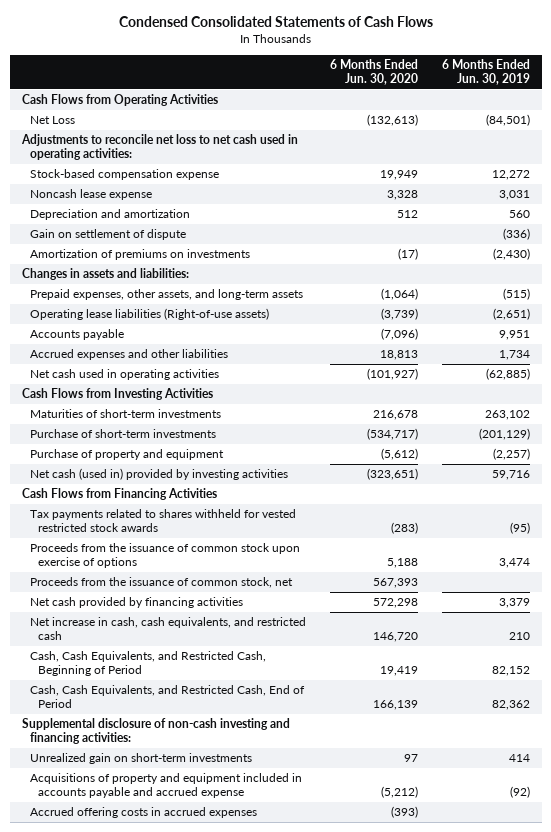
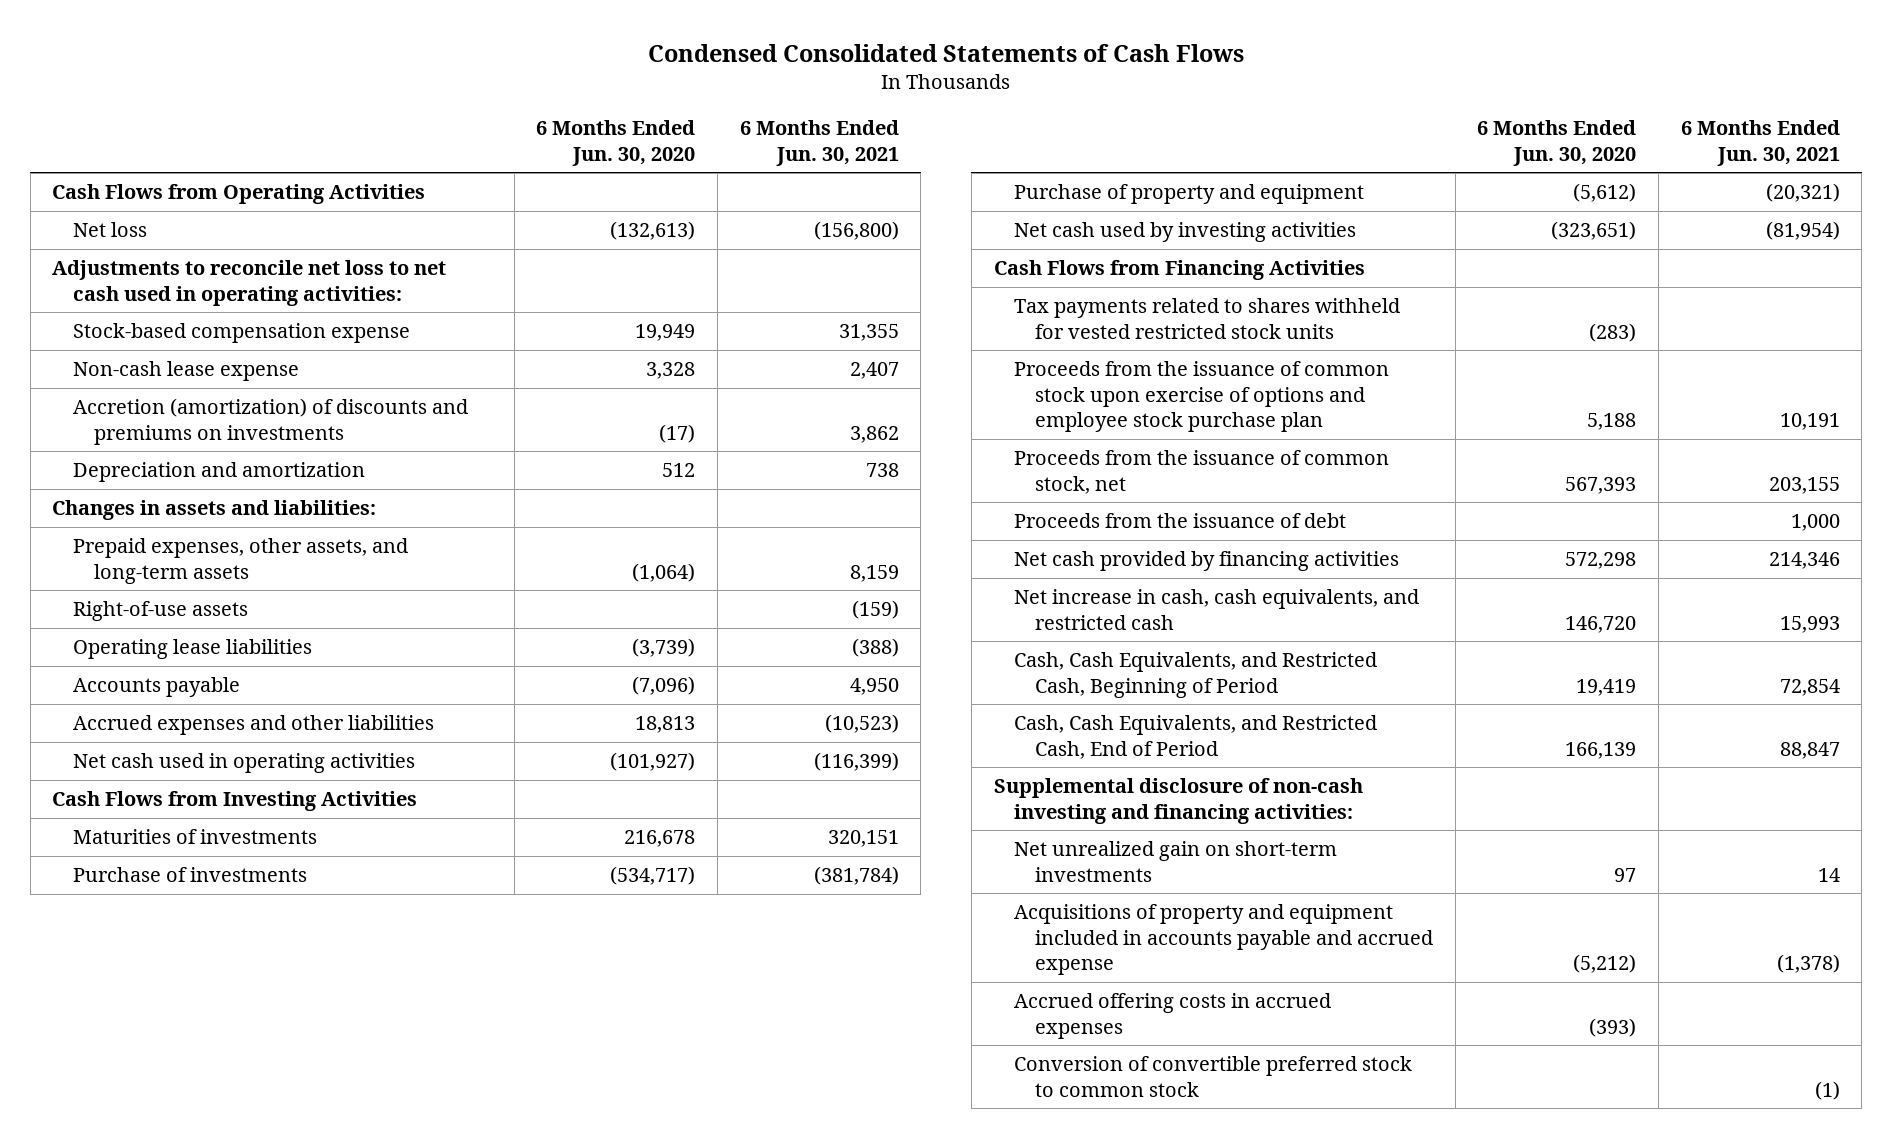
[441,58,530,85] 6 Months Ended Jun. 30, 2019 -> none
none -> [739,120,899,166] 6 Months Ended Jun. 30, 2021
[29,116,75,125] Net Loss -> [73,222,148,238] Net loss
[29,189,152,201] Noncash lease expense -> [73,361,300,382] Non-cash lease expense
none -> [73,398,469,445] Accretion (amortization) of discounts and premiums on investments
[29,229,186,241] Gain on settlement of dispute -> none
[29,249,250,261] Amortization of premiums on investments -> none
none -> [73,601,249,622] Right-of-use assets
[29,308,269,321] Operating lease liabilities (Right-of-use assets) -> [73,639,313,660] Operating lease liabilities
[29,409,221,419] Maturities of short-term investments -> [73,829,318,845] Maturities of investments
[29,429,216,439] Purchase of short-term investments -> [73,867,308,883] Purchase of investments
[29,468,288,481] Net cash (used in) provided by investing activities -> [1014,222,1357,243] Net cash used by investing activities
[29,509,296,533] Tax payments related to shares withheld for vested restricted stock awards -> [1014,298,1401,339] Tax payments related to shares withheld for vested restricted stock units
[29,543,300,569] Proceeds from the issuance of common stock upon exercise of options -> [1014,361,1390,433] Proceeds from the issuance of common stock upon exercise of options and employee stock purchase plan
none -> [1014,513,1347,529] Proceeds from the issuance of debt
[29,753,252,765] Unrealized gain on short-term investments -> [1014,841,1338,882] Net unrealized gain on short-term investments
none -> [1014,1056,1413,1097] Conversion of convertible preferred stock to common stock

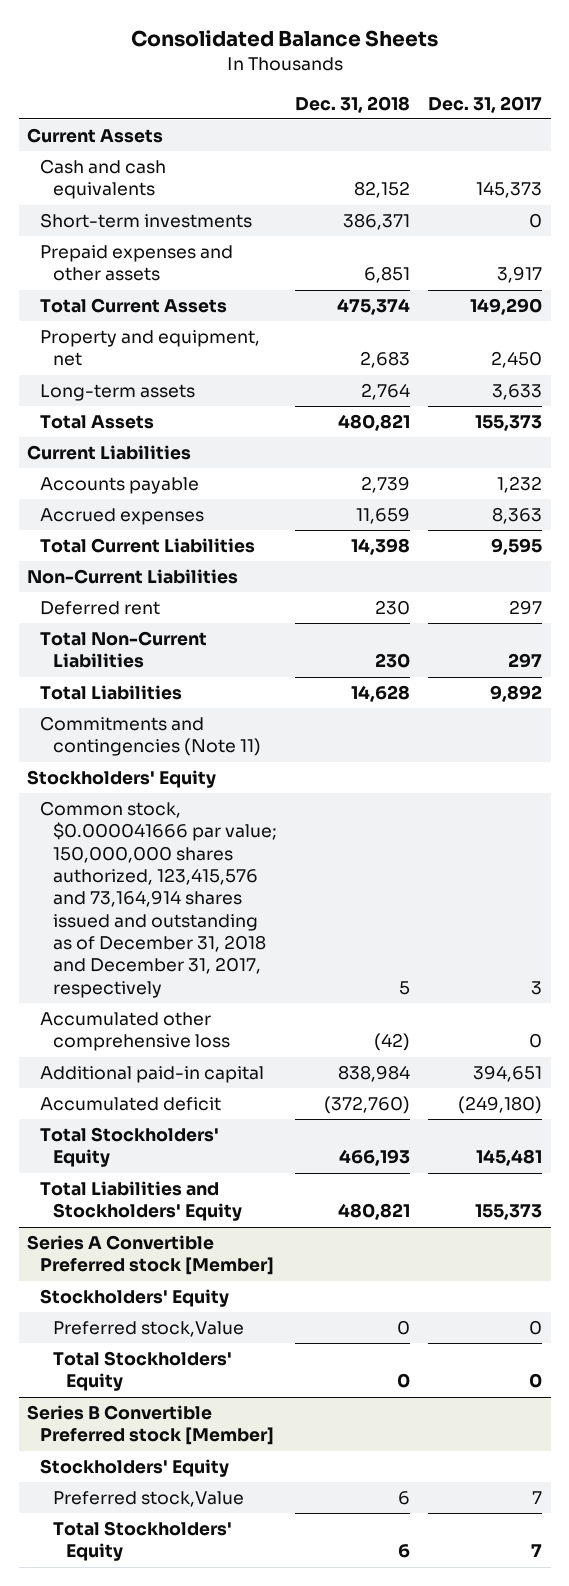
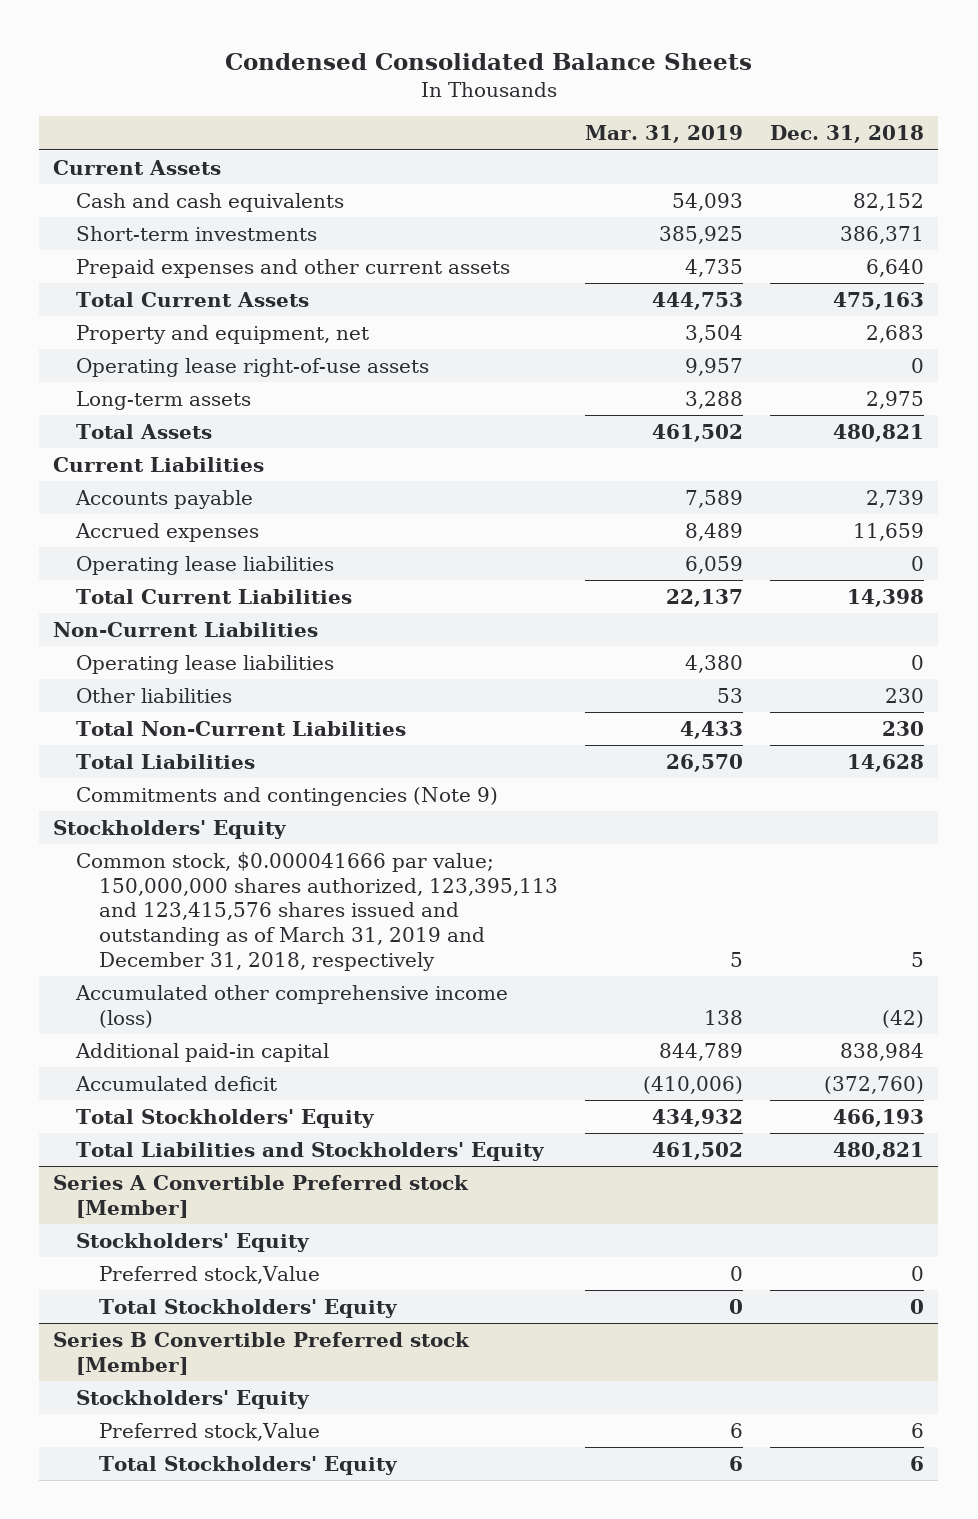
[130,30,438,48] Consolidated Balance Sheets -> [224,53,752,71] Condensed Consolidated Balance Sheets
[427,95,542,113] Dec. 31, 2017 -> none
none -> [585,125,744,144] Mar. 31, 2019
[40,245,234,282] Prepaid expenses and other assets -> [75,258,510,278] Prepaid expenses and other current assets
[364,266,411,284] 6,851 -> [866,258,925,277] 6,640
[337,298,411,316] 475,374 -> [833,291,925,310] 475,163
none -> [75,357,429,377] Operating lease right-of-use assets
[361,383,411,401] 2,764 -> [866,390,925,409] 2,975
none -> [75,555,334,575] Operating lease liabilities
[40,601,161,616] Deferred rent -> none
none -> [75,654,334,674] Operating lease liabilities
none -> [75,687,232,703] Other liabilities
[40,716,262,757] Commitments and contingencies (Note 11) -> [75,786,498,806] Commitments and contingencies (Note 9)
[40,801,278,998] Common stock, $0.000041666 par value; 150,000,000 shares authorized, 123,415,576 and 73,164,914 shares issued and outstanding as of December 31, 2018 and December 31, 2017, respectively -> [75,851,558,971] Common stock, $0.000041666 par value; 150,000,000 shares authorized, 123,395,113 and 123,415,576 shares issued and outstanding as of March 31, 2019 and December 31, 2018, respectively
[40,1012,231,1052] Accumulated other comprehensive loss -> [74,984,508,1028] Accumulated other comprehensive income (loss)

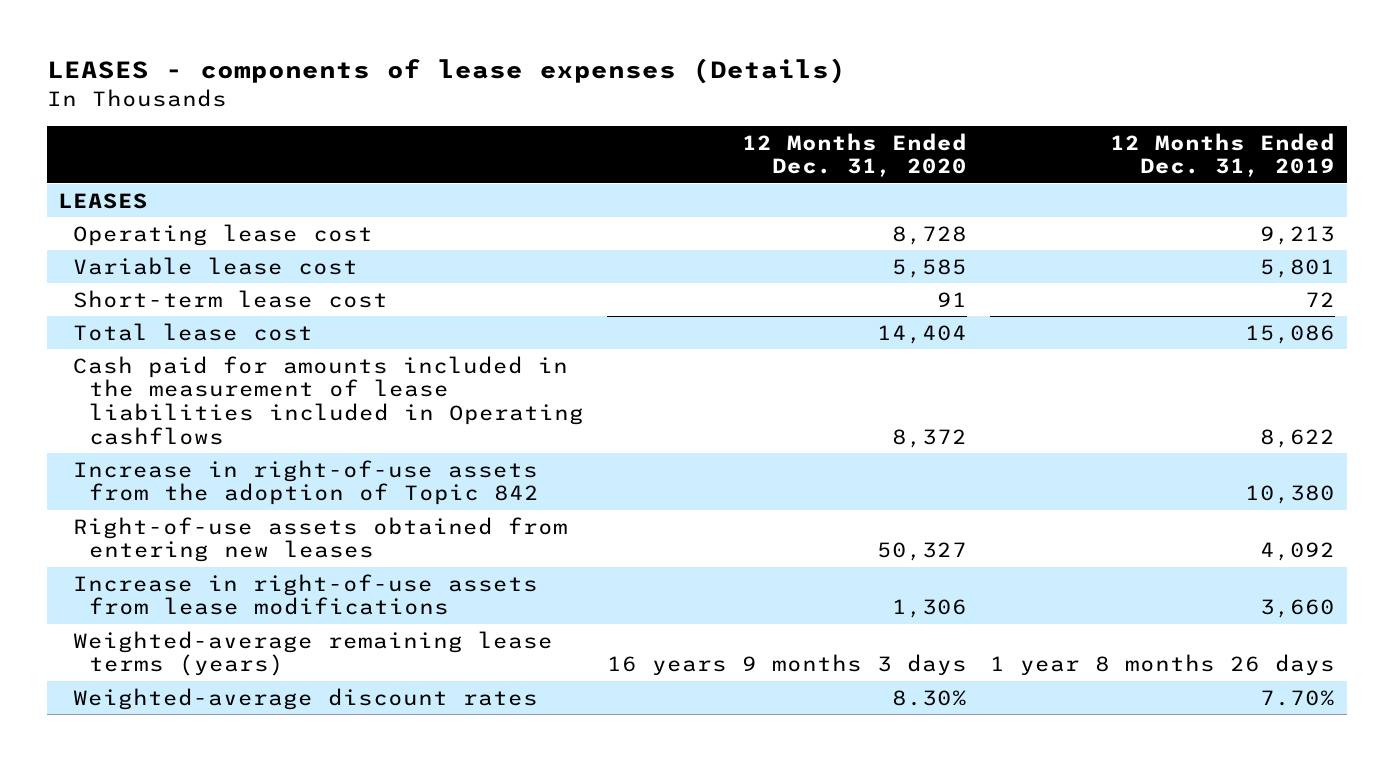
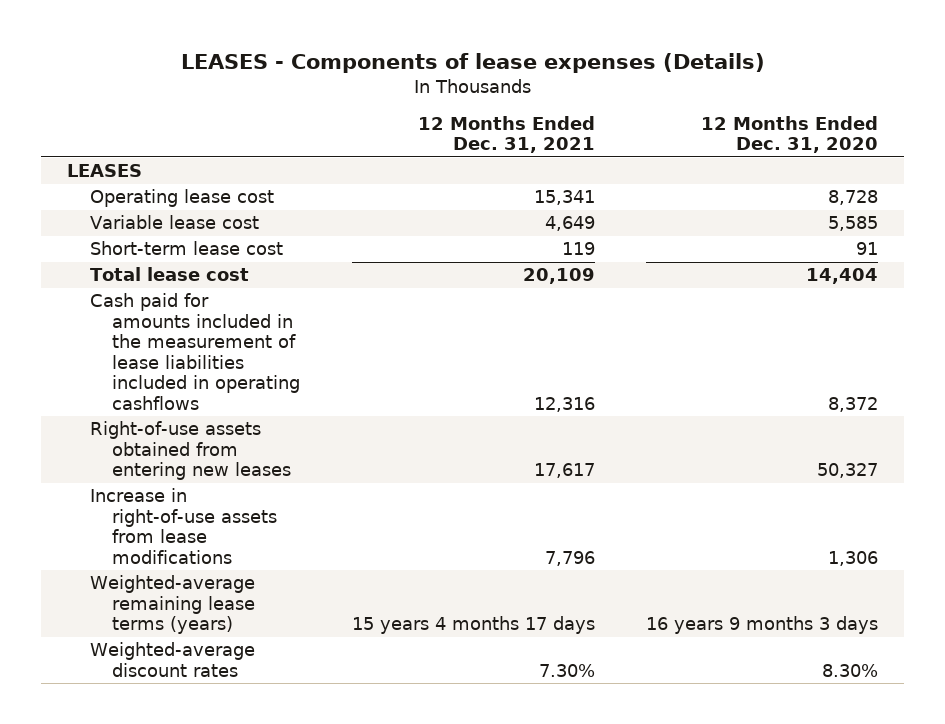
[46,58,846,85] LEASES - components of lease expenses (Details) -> [180,52,765,73] LEASES - Components of lease expenses (Details)
[1110,132,1336,178] 12 Months Ended Dec. 31, 2019 -> none
none -> [417,115,595,154] 12 Months Ended Dec. 31, 2021
[73,459,539,506] Increase in right-of-use assets from the adoption of Topic 842 -> none
[73,355,584,445] Cash paid for amounts included in the measurement of lease liabilities included in Operating cashflows -> [89,293,301,410] Cash paid for amounts included in the measurement of lease liabilities included in operating cashflows

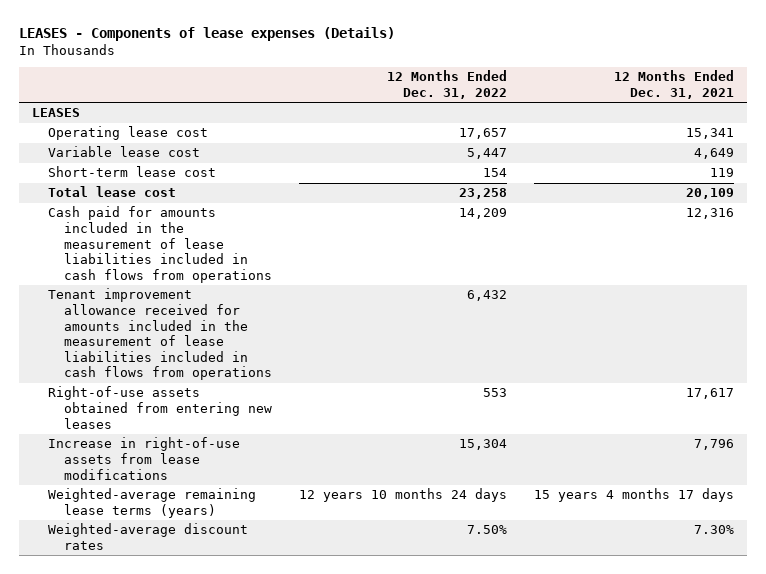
[701,115,879,154] 12 Months Ended Dec. 31, 2020 -> none
none -> [386,70,507,99] 12 Months Ended Dec. 31, 2022
[89,293,301,410] Cash paid for amounts included in the measurement of lease liabilities included in operating cashflows -> [48,206,272,283] Cash paid for amounts included in the measurement of lease liabilities included in cash flows from operations
none -> [48,288,272,381] Tenant improvement allowance received for amounts included in the measurement of lease liabilities included in cash flows from operations

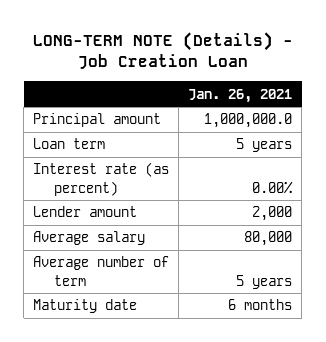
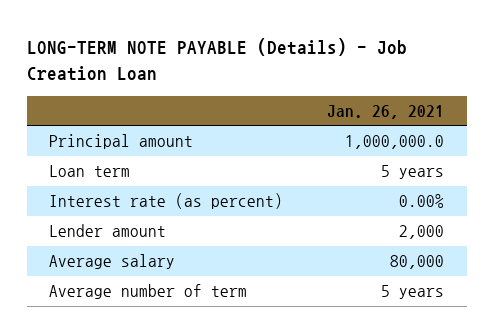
[32,31,293,70] LONG-TERM NOTE (Details) - Job Creation Loan -> [27,37,408,81] LONG-TERM NOTE PAYABLE (Details) - Job Creation Loan
[33,299,138,314] Maturity date -> none

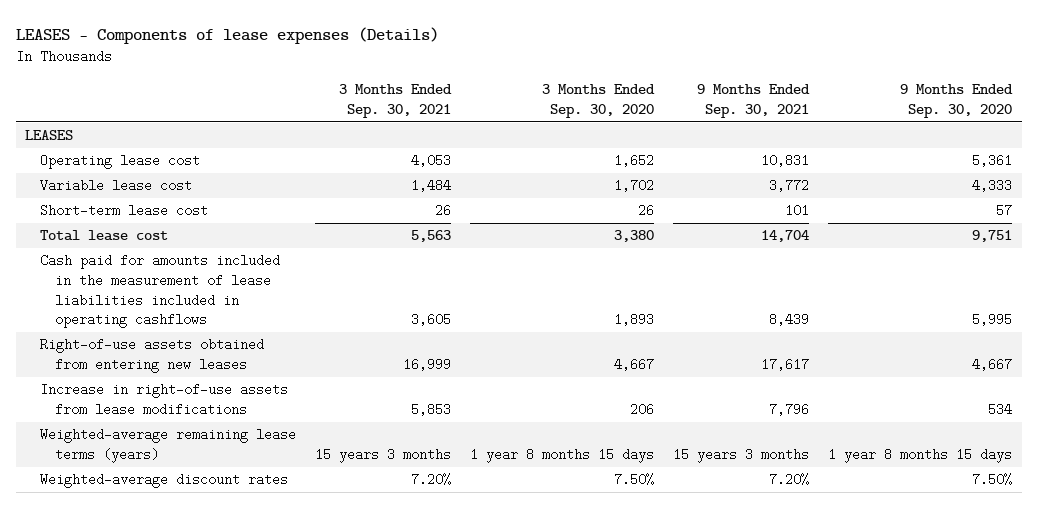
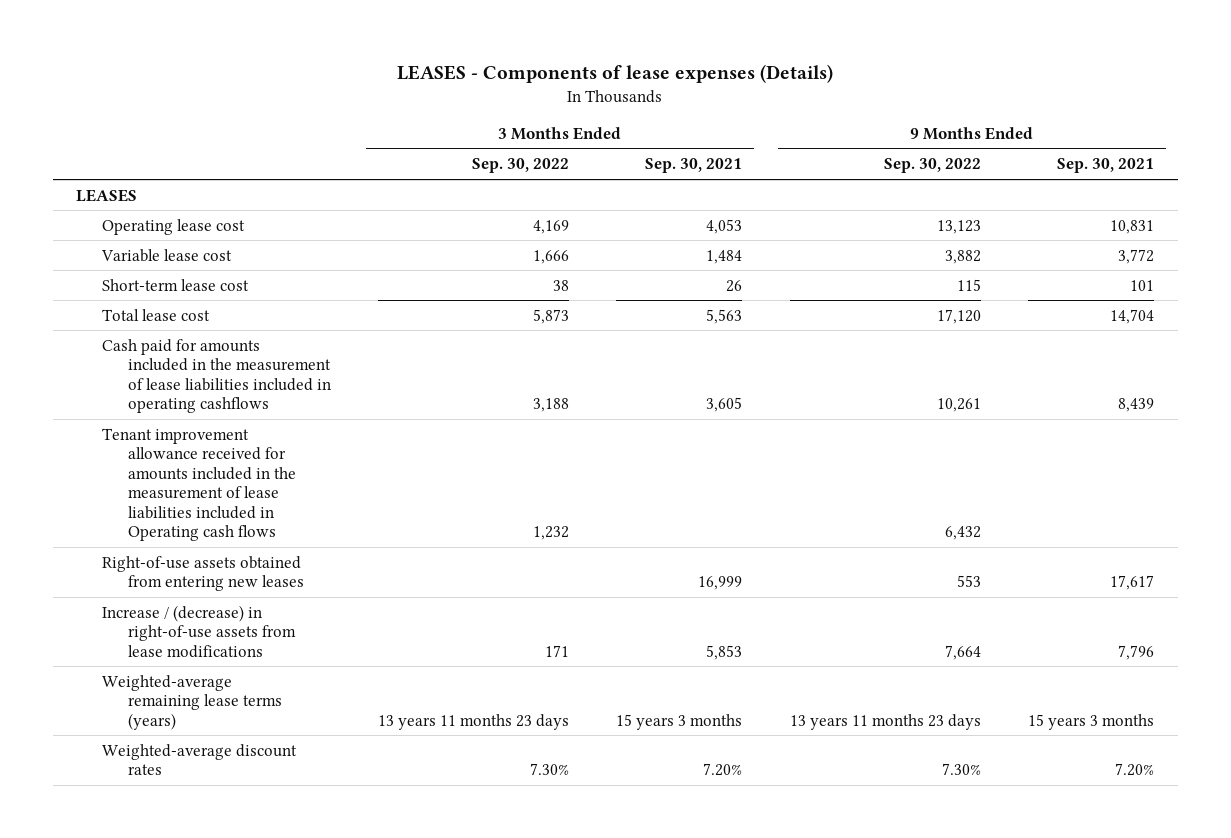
[542,84,656,118] 3 Months Ended Sep. 30, 2020 -> none
[900,84,1014,118] 9 Months Ended Sep. 30, 2020 -> none
none -> [472,158,570,174] Sep. 30, 2022
none -> [883,158,981,174] Sep. 30, 2022
none -> [102,427,296,541] Tenant improvement allowance received for amounts included in the measurement of lease liabilities included in Operating cash flows
[39,383,288,416] Increase in right-of-use assets from lease modifications -> [102,604,296,658] Increase / (decrease) in right-of-use assets from lease modifications

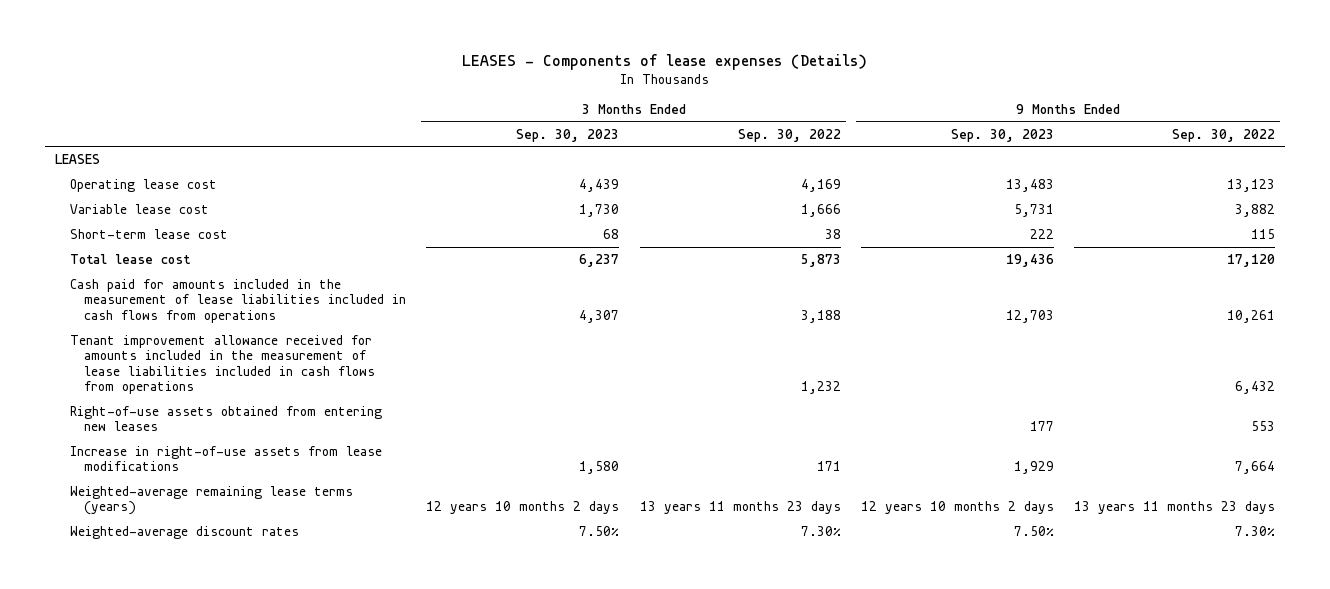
[645,158,743,174] Sep. 30, 2021 -> none
[1057,158,1155,174] Sep. 30, 2021 -> none
none -> [516,128,620,142] Sep. 30, 2023
none -> [950,128,1054,142] Sep. 30, 2023
[102,338,331,414] Cash paid for amounts included in the measurement of lease liabilities included in operating cashflows -> [69,278,407,323] Cash paid for amounts included in the measurement of lease liabilities included in cash flows from operations
[102,427,296,541] Tenant improvement allowance received for amounts included in the measurement of lease liabilities included in Operating cash flows -> [69,334,376,395] Tenant improvement allowance received for amounts included in the measurement of lease liabilities included in cash flows from operations
[102,604,296,658] Increase / (decrease) in right-of-use assets from lease modifications -> [69,445,382,472] Increase in right-of-use assets from lease modifications

